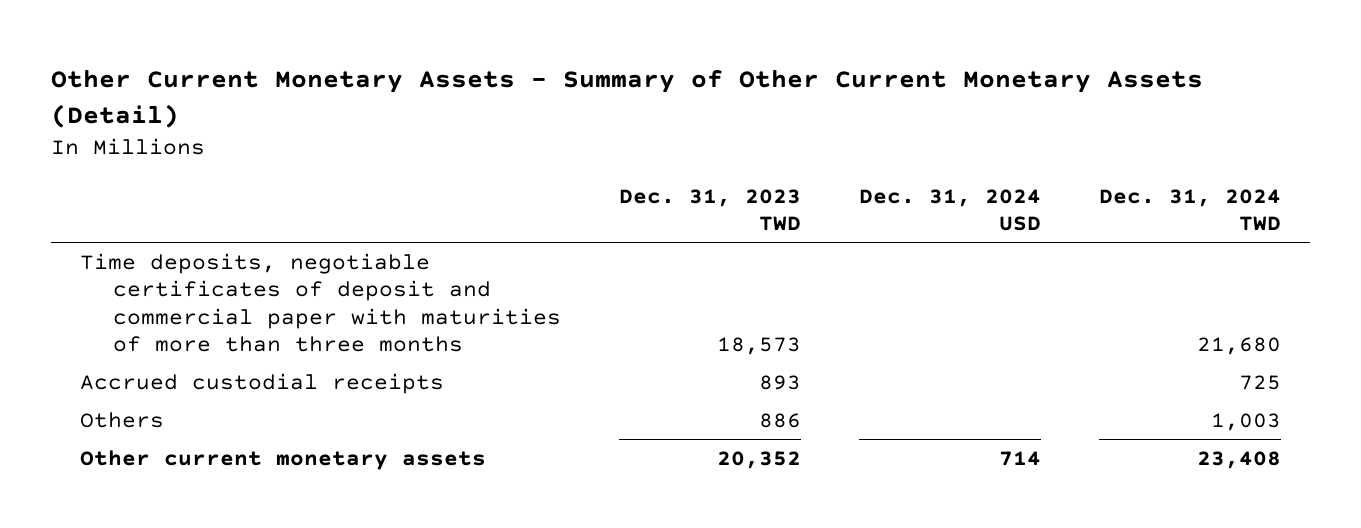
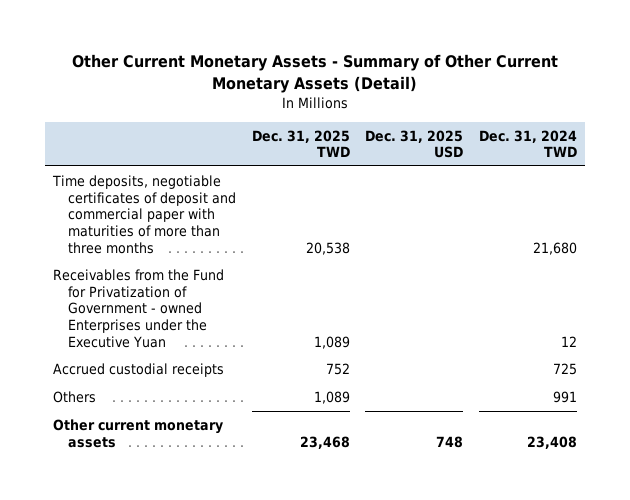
[618,188,801,232] Dec. 31, 2023 TWD -> none
[858,188,1041,232] Dec. 31, 2024 USD -> none
none -> [251,129,350,158] Dec. 31, 2025 TWD
none -> [365,129,464,159] Dec. 31, 2025 USD
none -> [52,268,224,348] Receivables from the Fund for Privatization of Government - owned Enterprises under the Executive Yuan
[1210,412,1281,431] 1,003 -> [552,390,577,403] 991

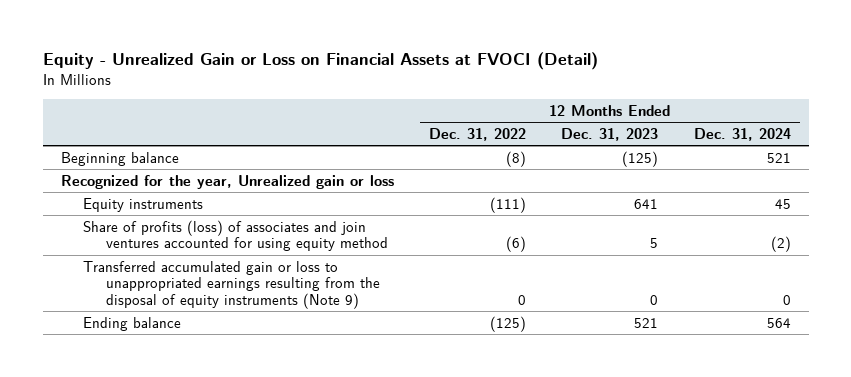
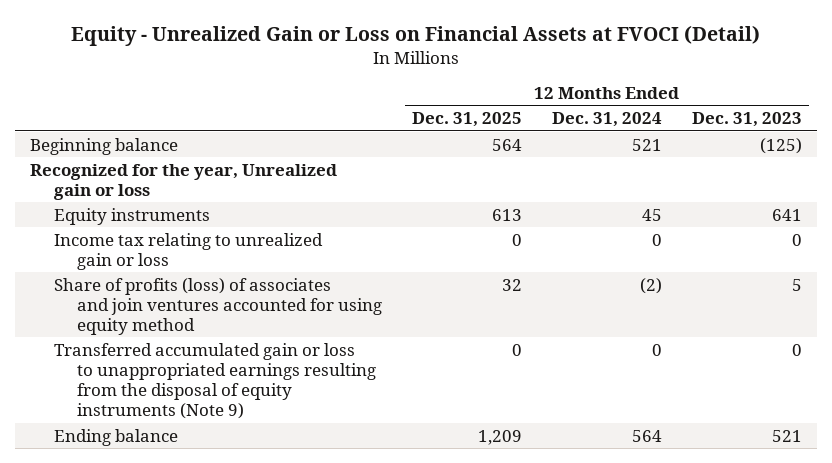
[429,127,527,141] Dec. 31, 2022 -> none
none -> [412,112,523,128] Dec. 31, 2025
none -> [53,232,323,270] Income tax relating to unrealized gain or loss

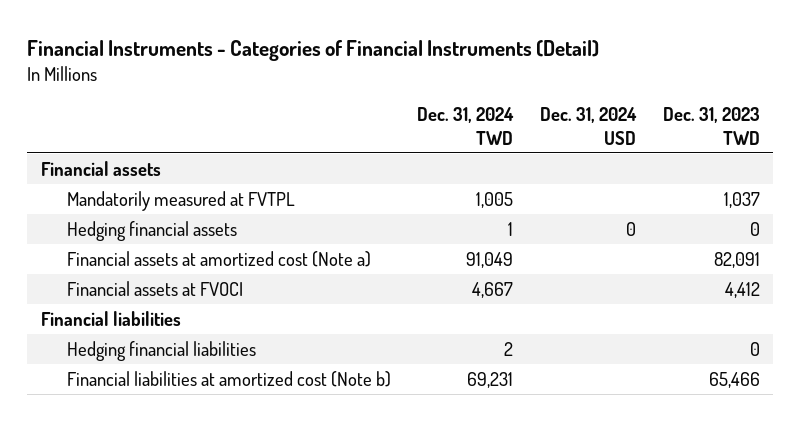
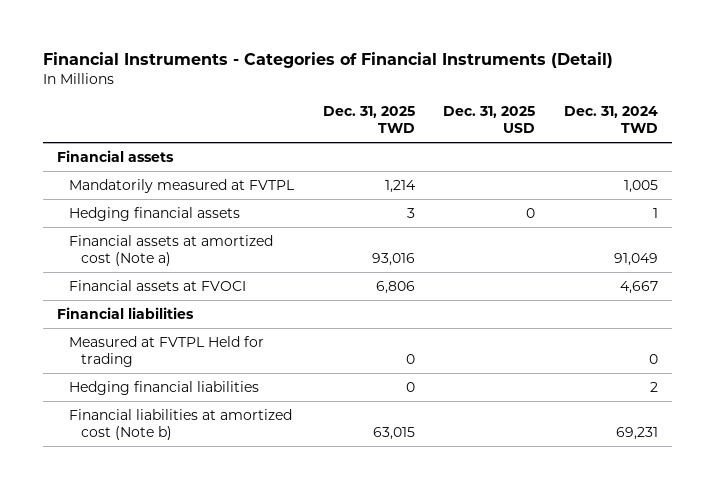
[540,106,638,145] Dec. 31, 2024 USD -> none
[663,106,761,145] Dec. 31, 2023 TWD -> none
none -> [322,106,415,134] Dec. 31, 2025 TWD
none -> [443,106,536,134] Dec. 31, 2025 USD
none -> [68,335,264,367] Measured at FVTPL Held for trading

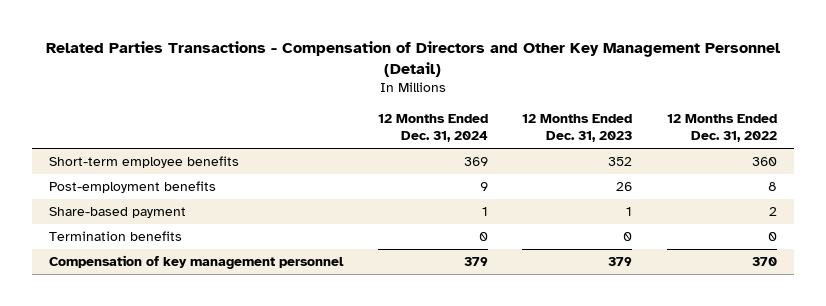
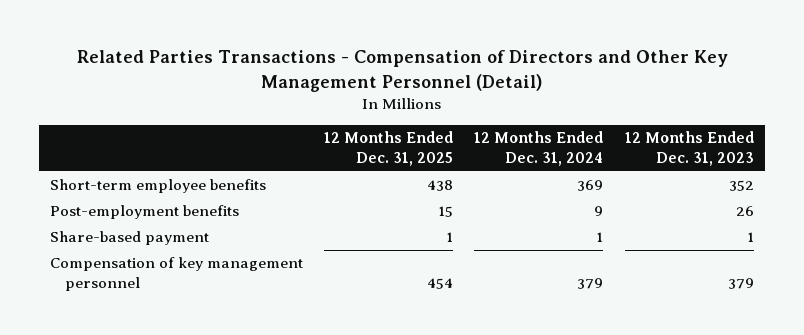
[666,113,777,143] 12 Months Ended Dec. 31, 2022 -> none
none -> [324,131,454,167] 12 Months Ended Dec. 31, 2025
[49,231,183,242] Termination benefits -> none

